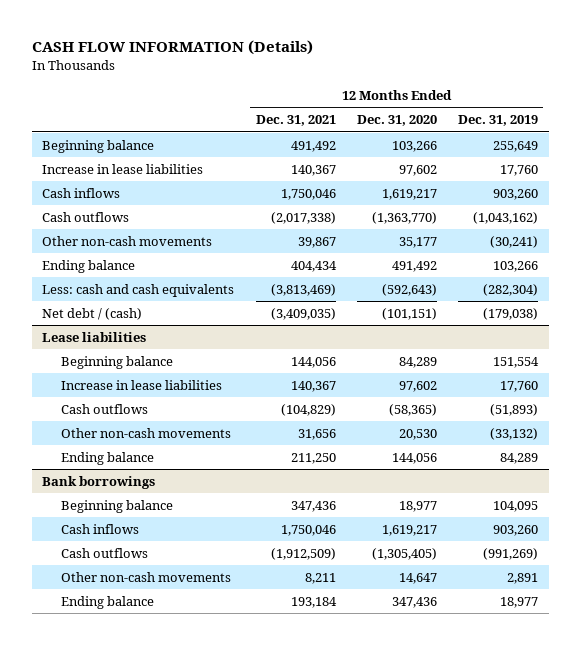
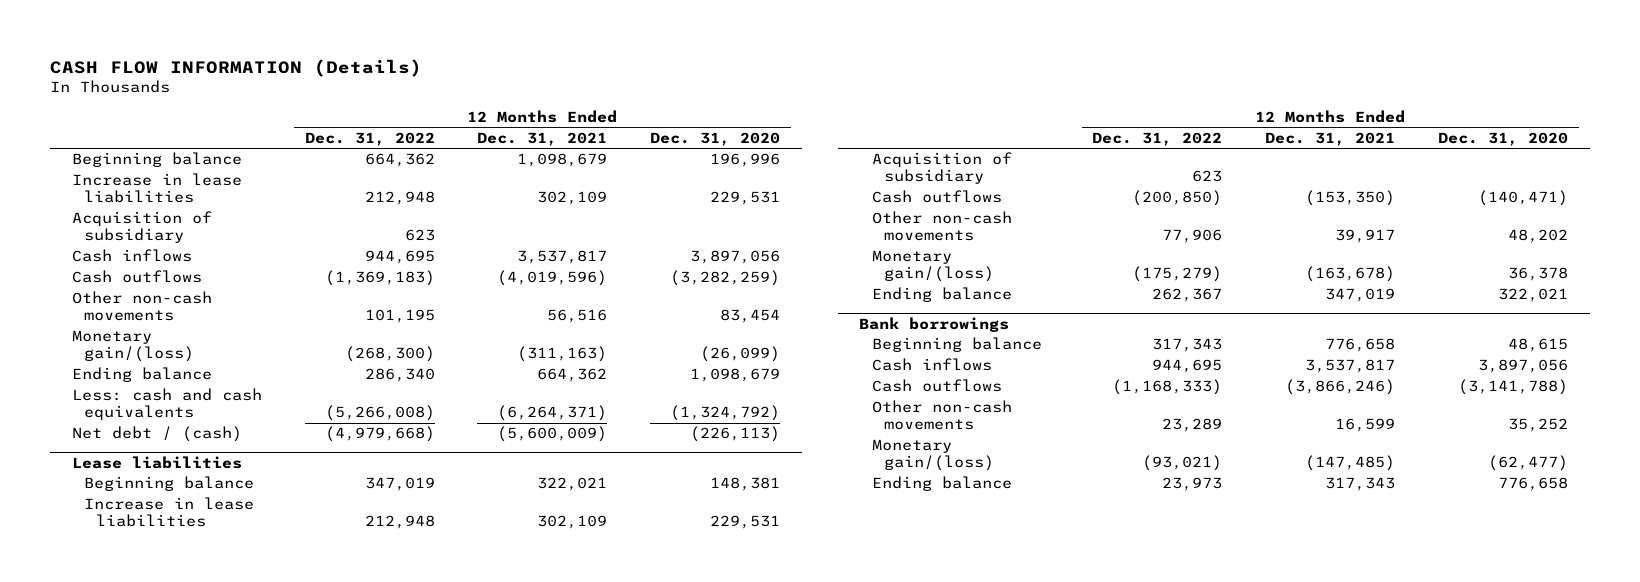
[457,115,538,127] Dec. 31, 2019 -> none
none -> [304,131,435,146] Dec. 31, 2022
[290,140,336,152] 491,492 -> [517,153,608,168] 1,098,679
[391,140,437,152] 103,266 -> [710,153,781,168] 196,996
[290,164,336,176] 140,367 -> [537,191,608,206] 302,109
[398,164,437,176] 97,602 -> [710,191,781,206] 229,531
none -> [71,211,212,244] Acquisition of subsidiary
[280,188,336,200] 1,750,046 -> [517,250,608,265] 3,537,817
[381,188,437,200] 1,619,217 -> [690,250,781,265] 3,897,056
[270,211,336,224] (2,017,338) -> [497,270,608,287] (4,019,596)
[371,211,437,224] (1,363,770) -> [670,270,781,287] (3,282,259)
[297,236,336,248] 39,867 -> [547,309,608,324] 56,516
[398,236,437,248] 35,177 -> [720,309,781,324] 83,454
none -> [71,330,194,363] Monetary gain/(loss)
[290,260,337,272] 404,434 -> [537,368,608,383] 664,362
[391,260,437,272] 491,492 -> [690,368,781,383] 1,098,679
[270,283,336,296] (3,813,469) -> [497,405,608,422] (6,264,371)
[381,283,437,296] (592,643) -> [670,405,781,422] (1,324,792)
[270,307,336,320] (3,409,035) -> [497,426,608,443] (5,600,009)
[381,307,437,320] (101,151) -> [690,426,781,443] (226,113)
[290,356,336,368] 144,056 -> [537,477,608,492] 322,021
[398,356,437,368] 84,289 -> [710,477,781,492] 148,381
[290,380,336,392] 140,367 -> [537,515,608,530] 302,109
[398,380,437,392] 97,602 -> [710,515,781,530] 229,531
none -> [871,152,1012,185] Acquisition of subsidiary
[280,403,336,416] (104,829) -> [1305,190,1396,207] (153,350)
[388,403,437,416] (58,365) -> [1478,190,1569,207] (140,471)
[297,428,336,440] 31,656 -> [1335,229,1396,244] 39,917
[398,428,437,440] 20,530 -> [1508,229,1569,244] 48,202
none -> [871,250,995,283] Monetary gain/(loss)
[290,452,336,464] 211,250 -> [1325,288,1396,303] 347,019
[391,452,437,464] 144,056 -> [1498,288,1569,303] 322,021
[290,500,336,512] 347,436 -> [1325,338,1396,353] 776,658
[398,500,437,512] 18,977 -> [1508,338,1569,353] 48,615
[280,524,336,536] 1,750,046 -> [1305,359,1396,374] 3,537,817
[381,524,437,536] 1,619,217 -> [1478,359,1569,374] 3,897,056
[270,547,336,560] (1,912,509) -> [1285,379,1396,396] (3,866,246)
[371,547,437,560] (1,305,405) -> [1458,379,1569,396] (3,141,788)
[304,572,336,584] 8,211 -> [1335,418,1396,433] 16,599
[398,572,437,584] 14,647 -> [1508,418,1569,433] 35,252
none -> [871,439,995,472] Monetary gain/(loss)
[290,596,337,608] 193,184 -> [1325,477,1396,492] 317,343
[391,596,437,608] 347,436 -> [1498,477,1569,492] 776,658

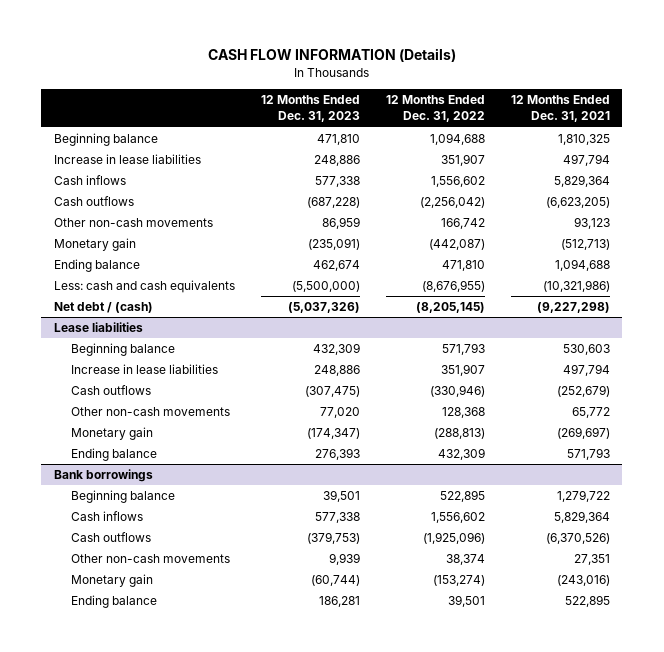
[650,131,781,146] Dec. 31, 2020 -> none
none -> [261,95,361,123] 12 Months Ended Dec. 31, 2023
[71,211,212,244] Acquisition of subsidiary -> none
[364,153,435,168] 664,362 -> [429,133,485,146] 1,094,688
[517,153,608,168] 1,098,679 -> [557,134,610,146] 1,810,325
[364,191,435,206] 212,948 -> [440,154,485,167] 351,907
[537,191,608,206] 302,109 -> [562,154,610,167] 497,794
[364,250,435,265] 944,695 -> [430,176,485,188] 1,556,602
[517,250,608,265] 3,537,817 -> [553,175,610,188] 5,829,364
[324,270,435,287] (1,369,183) -> [419,197,485,209] (2,256,042)
[497,270,608,287] (4,019,596) -> [545,197,610,209] (6,623,205)
[364,309,435,324] 101,195 -> [440,218,485,230] 166,742
[547,309,608,324] 56,516 -> [573,217,610,230] 93,123
[71,330,194,363] Monetary gain/(loss) -> [54,238,137,252] Monetary gain
[344,346,435,363] (268,300) -> [428,239,485,251] (442,087)
[517,346,608,363] (311,163) -> [560,239,610,251] (512,713)
[364,368,435,383] 286,340 -> [441,260,485,272] 471,810
[537,368,608,383] 664,362 -> [554,259,610,272] 1,094,688
[324,405,435,422] (5,266,008) -> [421,280,485,293] (8,676,955)
[497,405,608,422] (6,264,371) -> [542,280,610,293] (10,321,986)
[324,426,435,443] (4,979,668) -> [415,302,485,314] (8,205,145)
[497,426,608,443] (5,600,009) -> [536,302,610,314] (9,227,298)
[871,152,1012,185] Acquisition of subsidiary -> none
[364,477,435,492] 347,019 -> [441,343,485,356] 571,793
[537,477,608,492] 322,021 -> [562,344,610,356] 530,603
[364,515,435,530] 212,948 -> [440,364,485,377] 351,907
[537,515,608,530] 302,109 -> [562,364,610,377] 497,794
[1132,190,1223,207] (200,850) -> [429,385,485,398] (330,946)
[1305,190,1396,207] (153,350) -> [556,385,610,398] (252,679)
[1162,229,1223,244] 77,906 -> [441,407,485,419] 128,368
[1335,229,1396,244] 39,917 -> [571,407,610,419] 65,772
[871,250,995,283] Monetary gain/(loss) -> [71,427,154,441] Monetary gain
[1132,266,1223,283] (175,279) -> [433,428,485,440] (288,813)
[1305,266,1396,283] (163,678) -> [556,427,610,440] (269,697)
[1152,288,1223,303] 262,367 -> [437,448,485,461] 432,309
[1325,288,1396,303] 347,019 -> [566,448,610,461] 571,793
[1152,338,1223,353] 317,343 -> [439,490,485,503] 522,895
[1325,338,1396,353] 776,658 -> [556,490,610,503] 1,279,722
[1152,359,1223,374] 944,695 -> [430,512,485,524] 1,556,602
[1305,359,1396,374] 3,537,817 -> [553,511,610,524] 5,829,364
[1112,379,1223,396] (1,168,333) -> [422,532,485,545] (1,925,096)
[1285,379,1396,396] (3,866,246) -> [545,533,610,545] (6,370,526)
[1162,418,1223,433] 23,289 -> [445,554,485,566] 38,374
[1335,418,1396,433] 16,599 -> [573,554,610,566] 27,351
[871,439,995,472] Monetary gain/(loss) -> [71,574,154,588] Monetary gain
[1142,455,1223,472] (93,021) -> [432,575,485,587] (153,274)
[1305,455,1396,472] (147,485) -> [556,575,610,587] (243,016)
[1162,477,1223,492] 23,973 -> [447,595,485,608] 39,501
[1325,477,1396,492] 317,343 -> [564,595,610,608] 522,895

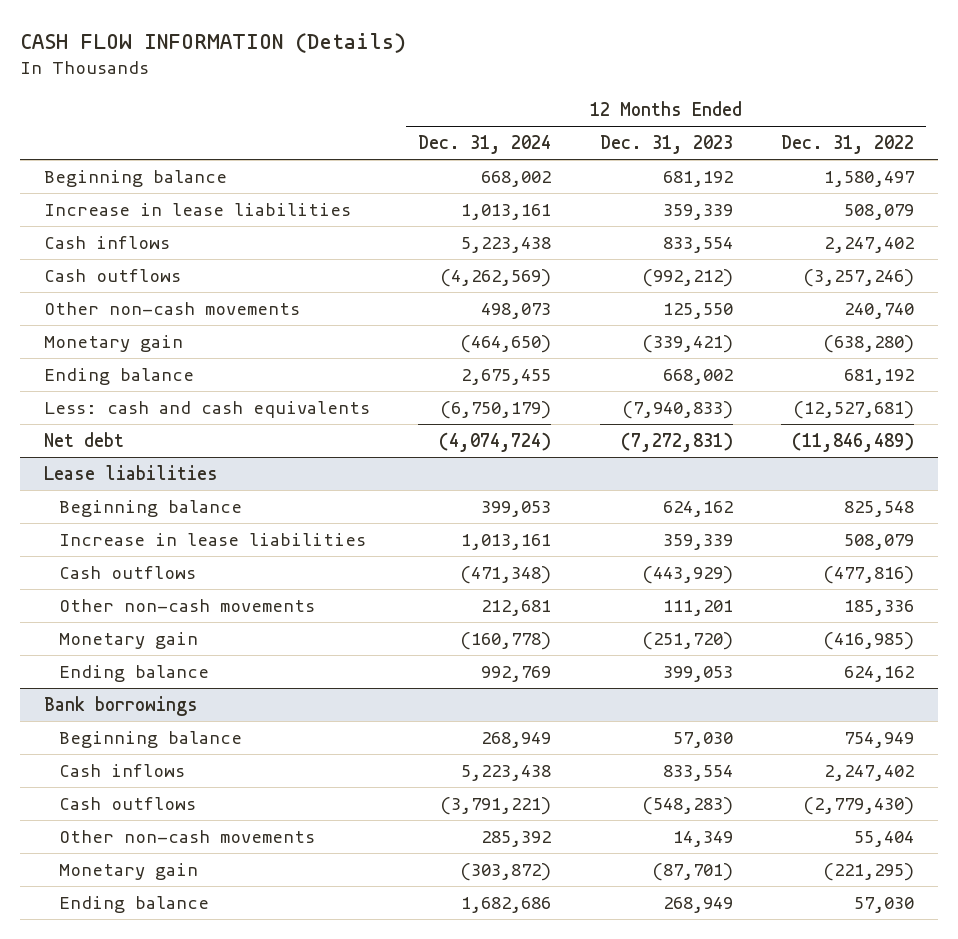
[510,95,610,123] 12 Months Ended Dec. 31, 2021 -> none
none -> [418,135,552,155] Dec. 31, 2024
[317,134,361,146] 471,810 -> [662,171,733,188] 681,192
[429,133,485,146] 1,094,688 -> [823,171,914,188] 1,580,497
[314,155,361,167] 248,886 -> [662,204,733,221] 359,339
[440,154,485,167] 351,907 -> [843,204,914,221] 508,079
[315,176,361,188] 577,338 -> [662,237,733,254] 833,554
[430,176,485,188] 1,556,602 -> [823,237,914,254] 2,247,402
[307,197,361,209] (687,228) -> [641,269,733,288] (992,212)
[419,197,485,209] (2,256,042) -> [802,269,914,288] (3,257,246)
[322,217,361,230] 86,959 -> [662,303,733,320] 125,550
[440,218,485,230] 166,742 -> [843,303,914,320] 240,740
[308,238,361,251] (235,091) -> [641,335,733,354] (339,421)
[428,239,485,251] (442,087) -> [822,335,914,354] (638,280)
[313,260,361,272] 462,674 -> [662,369,733,386] 668,002
[441,260,485,272] 471,810 -> [843,369,914,386] 681,192
[292,281,361,293] (5,500,000) -> [621,401,733,420] (7,940,833)
[421,280,485,293] (8,676,955) -> [792,401,914,420] (12,527,681)
[54,302,154,314] Net debt / (cash) -> [44,432,125,448] Net debt
[288,302,361,314] (5,037,326) -> [620,432,733,453] (7,272,831)
[415,302,485,314] (8,205,145) -> [791,432,914,453] (11,846,489)
[313,343,361,356] 432,309 -> [662,501,733,518] 624,162
[441,343,485,356] 571,793 -> [843,501,914,518] 825,548
[314,365,361,377] 248,886 -> [662,534,733,551] 359,339
[440,364,485,377] 351,907 -> [843,534,914,551] 508,079
[305,386,361,398] (307,475) -> [641,566,733,585] (443,929)
[429,385,485,398] (330,946) -> [822,566,914,585] (477,816)
[320,407,361,419] 77,020 -> [662,600,733,617] 111,201
[441,407,485,419] 128,368 -> [843,600,914,617] 185,336
[307,428,361,440] (174,347) -> [641,632,733,651] (251,720)
[433,428,485,440] (288,813) -> [822,632,914,651] (416,985)
[315,448,361,461] 276,393 -> [662,666,733,683] 399,053
[437,448,485,461] 432,309 -> [843,666,914,683] 624,162
[323,490,361,503] 39,501 -> [672,732,733,749] 57,030
[439,490,485,503] 522,895 -> [843,732,914,749] 754,949
[315,512,361,524] 577,338 -> [662,765,733,782] 833,554
[430,512,485,524] 1,556,602 -> [823,765,914,782] 2,247,402
[307,532,361,545] (379,753) -> [641,797,733,816] (548,283)
[422,532,485,545] (1,925,096) -> [802,797,914,816] (2,779,430)
[329,553,361,566] 9,939 -> [672,831,733,848] 14,349
[445,554,485,566] 38,374 -> [853,831,914,848] 55,404
[311,575,361,587] (60,744) -> [651,863,733,882] (87,701)
[432,575,485,587] (153,274) -> [822,863,914,882] (221,295)
[319,596,361,608] 186,281 -> [662,897,733,914] 268,949
[447,595,485,608] 39,501 -> [853,897,914,914] 57,030

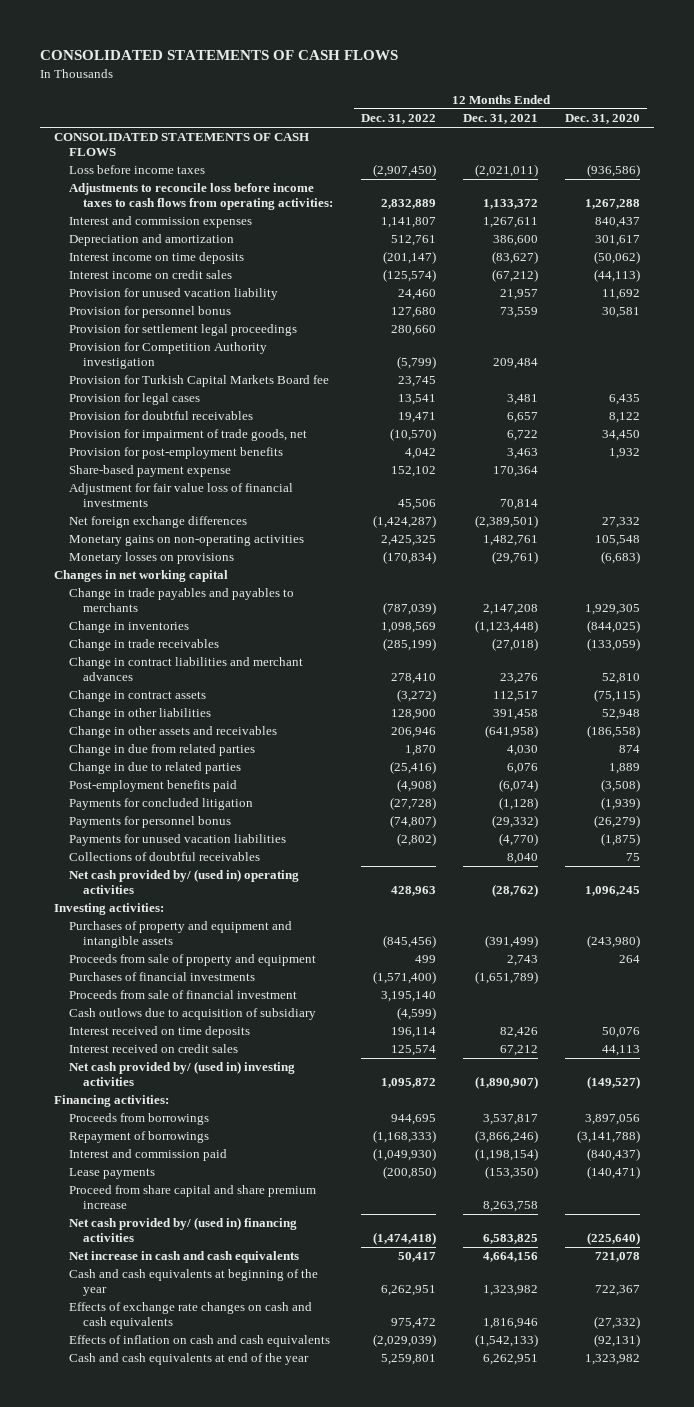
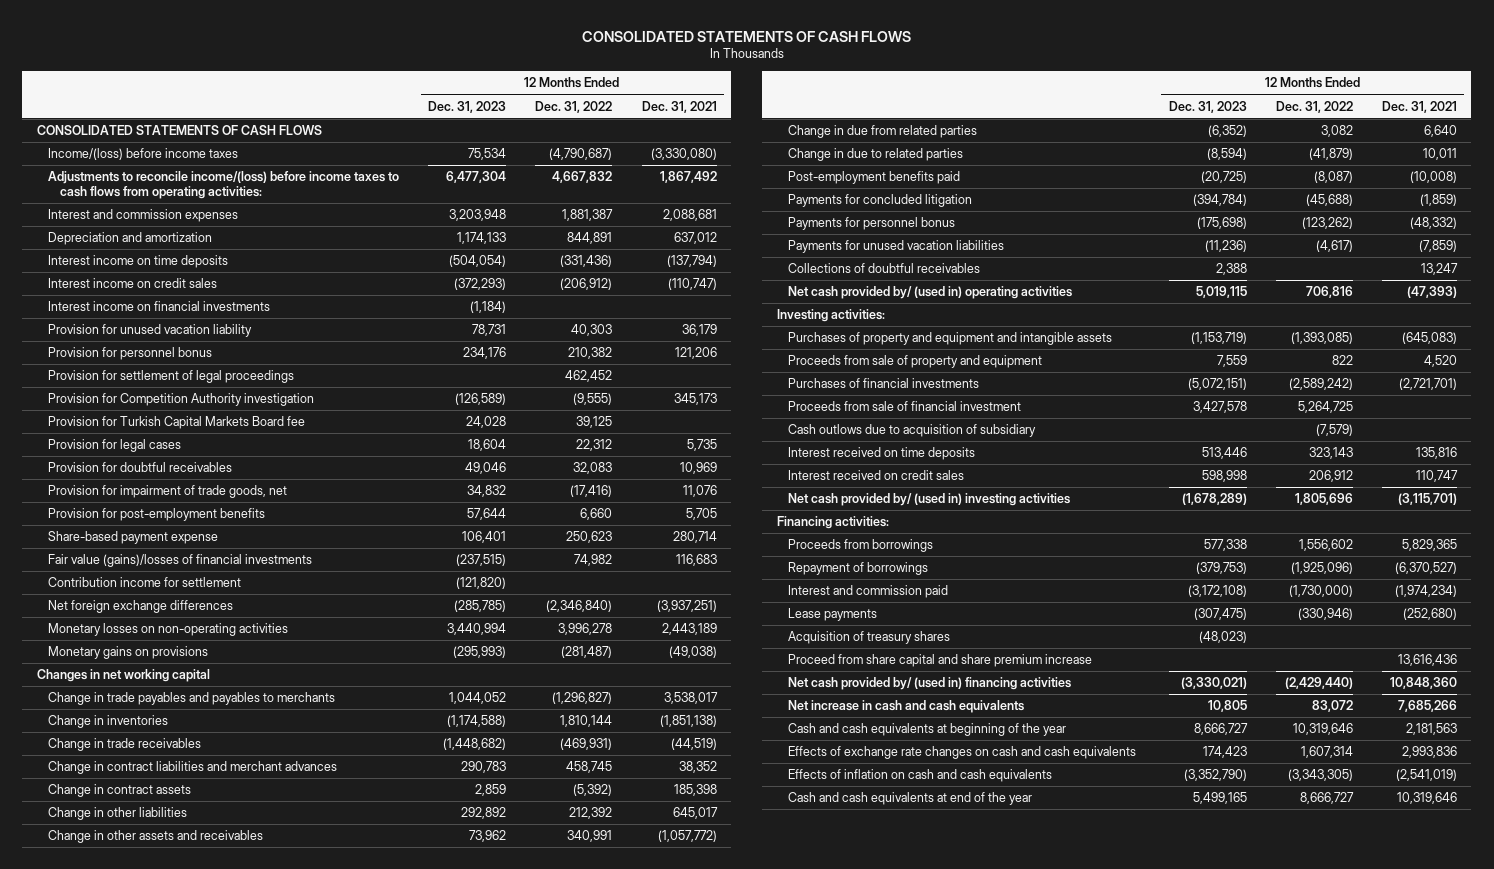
[565,114,641,125] Dec. 31, 2020 -> none
none -> [428,100,507,113] Dec. 31, 2023
[68,165,205,175] Loss before income taxes -> [48,148,239,161] Income/(loss) before income taxes
[372,164,436,178] (2,907,450) -> [549,148,613,161] (4,790,687)
[475,164,539,178] (2,021,011) -> [650,148,717,161] (3,330,080)
[68,183,334,211] Adjustments to reconcile loss before income taxes to cash flows from operating activities: -> [48,171,400,199] Adjustments to reconcile income/(loss) before income taxes to cash flows from operating activities:
[380,199,436,210] 2,832,889 -> [552,171,613,184] 4,667,832
[483,199,539,210] 1,133,372 -> [659,171,717,184] 1,867,492
[380,217,436,229] 1,141,807 -> [562,209,614,222] 1,881,387
[483,217,539,229] 1,267,611 -> [662,209,717,222] 2,088,681
[390,235,436,247] 512,761 -> [567,232,613,245] 844,891
[493,235,539,247] 386,600 -> [673,232,717,245] 637,012
[382,251,436,265] (201,147) -> [560,255,613,268] (331,436)
[492,251,539,265] (83,627) -> [666,255,717,268] (137,794)
[382,269,436,283] (125,574) -> [560,278,613,291] (206,912)
[492,269,539,283] (67,212) -> [667,278,717,291] (110,747)
none -> [48,301,271,312] Interest income on financial investments
[397,289,436,301] 24,460 -> [571,324,613,337] 40,303
[500,289,539,301] 21,957 -> [681,324,717,337] 36,179
[390,307,436,319] 127,680 -> [568,347,613,360] 210,382
[500,307,539,319] 73,559 -> [674,347,717,360] 121,206
[68,324,297,337] Provision for settlement legal proceedings -> [48,370,295,384] Provision for settlement of legal proceedings
[390,325,436,337] 280,660 -> [565,370,613,383] 462,452
[396,356,436,370] (5,799) -> [573,393,613,406] (9,555)
[493,358,539,370] 209,484 -> [673,393,717,406] 345,173
[397,376,436,388] 23,745 -> [576,416,613,429] 39,125
[397,394,436,406] 13,541 -> [576,439,613,452] 22,312
[507,394,539,406] 3,481 -> [686,439,717,452] 5,735
[397,412,436,424] 19,471 -> [573,462,613,475] 32,083
[507,412,539,424] 6,657 -> [679,462,717,475] 10,969
[389,428,436,442] (10,570) -> [570,485,613,498] (17,416)
[507,430,539,442] 6,722 -> [682,485,717,498] 11,076
[404,448,436,460] 4,042 -> [580,508,613,521] 6,660
[507,448,539,460] 3,463 -> [685,508,717,521] 5,705
[390,466,436,478] 152,102 -> [566,531,613,544] 250,623
[493,466,539,478] 170,364 -> [672,531,717,544] 280,714
[68,483,293,508] Adjustment for fair value loss of financial investments -> [48,554,313,568] Fair value (gains)/losses of financial investments
[397,499,436,511] 45,506 -> [574,554,613,567] 74,982
[500,499,539,511] 70,814 -> [675,554,717,567] 116,683
none -> [48,577,242,588] Contribution income for settlement
[372,515,436,529] (1,424,287) -> [546,600,613,613] (2,346,840)
[475,515,539,529] (2,389,501) -> [656,600,717,613] (3,937,251)
[68,535,304,547] Monetary gains on non-operating activities -> [48,623,289,637] Monetary losses on non-operating activities
[380,535,436,547] 2,425,325 -> [558,623,613,636] 3,996,278
[483,535,539,547] 1,482,761 -> [661,623,717,636] 2,443,189
[68,552,234,565] Monetary losses on provisions -> [48,646,209,660] Monetary gains on provisions
[382,551,436,565] (170,834) -> [561,646,613,659] (281,487)
[492,551,539,565] (29,761) -> [668,646,717,659] (49,038)
[382,602,436,616] (787,039) -> [552,692,613,705] (1,296,827)
[483,604,539,616] 2,147,208 -> [663,692,718,705] 3,538,017
[380,622,436,634] 1,098,569 -> [560,715,613,728] 1,810,144
[475,620,539,634] (1,123,448) -> [659,715,717,728] (1,851,138)
[382,638,436,652] (285,199) -> [560,738,613,751] (469,931)
[492,638,539,652] (27,018) -> [670,738,717,751] (44,519)
[390,673,436,685] 278,410 -> [566,761,613,774] 458,745
[500,673,539,685] 23,276 -> [678,761,717,774] 38,352
[396,689,436,703] (3,272) -> [573,784,613,797] (5,392)
[493,691,539,703] 112,517 -> [673,784,717,797] 185,398
[390,709,436,721] 128,900 -> [569,807,613,820] 212,392
[493,709,539,721] 391,458 -> [672,807,718,820] 645,017
[390,727,436,739] 206,946 -> [567,830,613,843] 340,991
[485,725,539,739] (641,958) -> [657,830,717,843] (1,057,772)
[404,745,436,757] 1,870 -> [1320,125,1353,138] 3,082
[507,745,539,757] 4,030 -> [1423,125,1457,138] 6,640
[389,761,436,775] (25,416) -> [1308,148,1353,161] (41,879)
[507,763,539,775] 6,076 -> [1422,148,1457,161] 10,011
[396,779,436,793] (4,908) -> [1313,171,1353,184] (8,087)
[499,779,539,793] (6,074) -> [1409,171,1457,184] (10,008)
[389,797,436,811] (27,728) -> [1305,194,1353,207] (45,688)
[499,797,539,811] (1,128) -> [1419,194,1457,207] (1,859)
[389,815,436,829] (74,807) -> [1301,217,1353,230] (123,262)
[492,815,539,829] (29,332) -> [1409,217,1457,230] (48,332)
[396,833,436,847] (2,802) -> [1315,240,1353,253] (4,617)
[499,833,539,847] (4,770) -> [1418,240,1457,253] (7,859)
[507,853,539,865] 8,040 -> [1420,263,1458,276] 13,247
[390,886,436,897] 428,963 -> [1305,286,1353,299] 706,816
[492,884,539,898] (28,762) -> [1406,286,1457,299] (47,393)
[382,935,436,949] (845,456) -> [1290,332,1353,345] (1,393,085)
[485,935,539,949] (391,499) -> [1401,332,1457,345] (645,083)
[414,955,436,964] 499 -> [1331,355,1353,366] 822
[507,955,539,967] 2,743 -> [1423,355,1457,368] 4,520
[372,971,436,985] (1,571,400) -> [1288,378,1353,391] (2,589,242)
[475,971,539,985] (1,651,789) -> [1398,378,1457,391] (2,721,701)
[380,991,436,1003] 3,195,140 -> [1297,401,1353,414] 5,264,725
[396,1007,436,1021] (4,599) -> [1315,424,1353,437] (7,579)
[390,1027,436,1039] 196,114 -> [1308,447,1353,460] 323,143
[500,1027,539,1039] 82,426 -> [1415,447,1457,460] 135,816
[390,1045,436,1057] 125,574 -> [1308,470,1353,483] 206,912
[500,1045,539,1057] 67,212 -> [1415,470,1458,483] 110,747
[380,1078,436,1089] 1,095,872 -> [1294,493,1353,506] 1,805,696
[475,1076,539,1090] (1,890,907) -> [1397,493,1457,506] (3,115,701)
[390,1114,436,1126] 944,695 -> [1298,539,1353,552] 1,556,602
[483,1114,539,1126] 3,537,817 -> [1401,539,1457,552] 5,829,365
[372,1130,436,1144] (1,168,333) -> [1290,562,1353,575] (1,925,096)
[475,1130,539,1144] (3,866,246) -> [1394,562,1457,575] (6,370,527)
[372,1148,436,1162] (1,049,930) -> [1288,585,1353,598] (1,730,000)
[475,1148,539,1162] (1,198,154) -> [1394,585,1457,598] (1,974,234)
[382,1166,436,1180] (200,850) -> [1297,608,1353,621] (330,946)
[485,1166,539,1180] (153,350) -> [1402,608,1457,621] (252,680)
none -> [788,631,951,645] Acquisition of treasury shares
[483,1201,539,1213] 8,263,758 -> [1397,654,1457,667] 13,616,436
[372,1232,436,1246] (1,474,418) -> [1284,677,1353,690] (2,429,440)
[483,1234,539,1245] 6,583,825 -> [1389,677,1457,690] 10,848,360
[397,1252,436,1263] 50,417 -> [1311,700,1353,713] 83,072
[483,1252,539,1263] 4,664,156 -> [1397,700,1457,713] 7,685,266
[380,1285,436,1297] 6,262,951 -> [1292,723,1353,736] 10,319,646
[483,1285,539,1297] 1,323,982 -> [1405,723,1457,736] 2,181,563
[390,1318,436,1330] 975,472 -> [1300,746,1353,759] 1,607,314
[483,1318,539,1330] 1,816,946 -> [1401,746,1457,759] 2,993,836
[372,1334,436,1348] (2,029,039) -> [1287,769,1353,782] (3,343,305)
[475,1334,539,1348] (1,542,133) -> [1395,769,1457,782] (2,541,019)
[380,1354,436,1366] 5,259,801 -> [1299,792,1354,805] 8,666,727
[483,1354,539,1366] 6,262,951 -> [1396,792,1457,805] 10,319,646

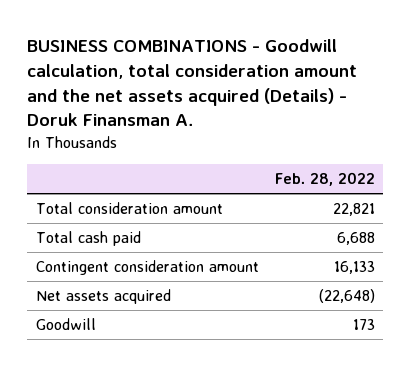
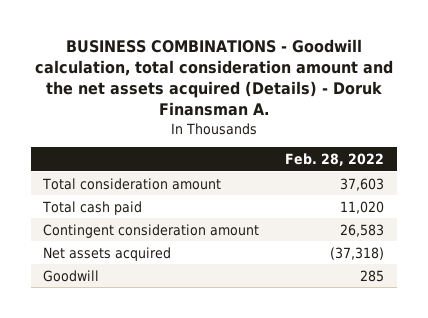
[332,203,375,217] 22,821 -> [340,177,385,191] 37,603
[336,232,375,246] 6,688 -> [340,200,385,214] 11,020
[333,261,375,275] 16,133 -> [340,223,385,237] 26,583
[318,289,375,304] (22,648) -> [330,246,385,260] (37,318)
[352,319,375,331] 173 -> [360,269,385,282] 285

